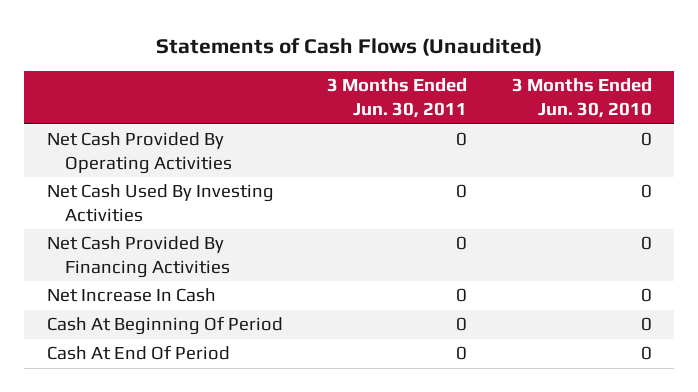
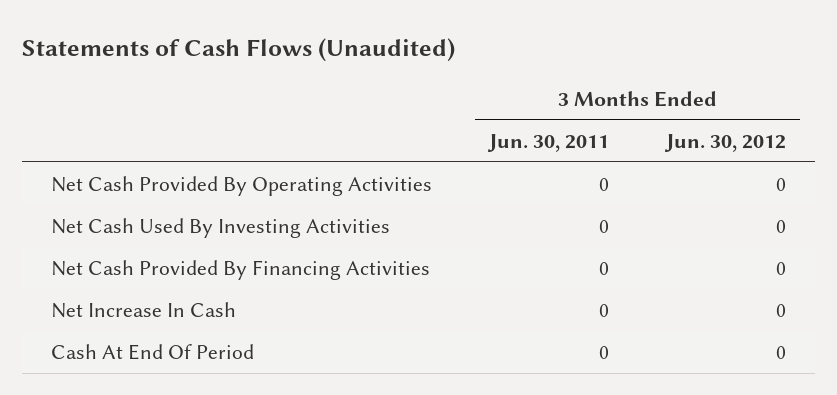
[511,78,652,119] 3 Months Ended Jun. 30, 2010 -> none
none -> [664,133,787,152] Jun. 30, 2012
[46,316,283,336] Cash At Beginning Of Period -> none

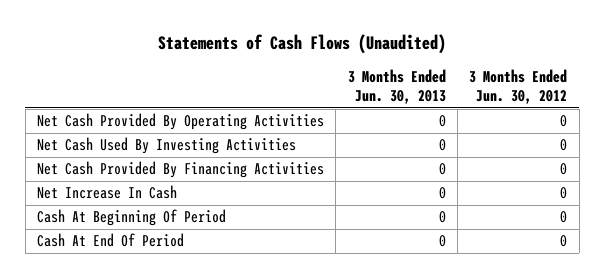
[487,133,610,152] Jun. 30, 2011 -> none
none -> [347,69,446,105] 3 Months Ended Jun. 30, 2013
none -> [37,209,227,227] Cash At Beginning Of Period

